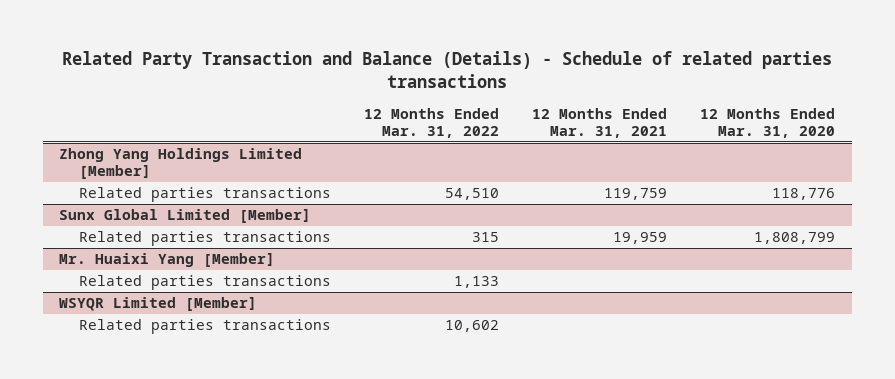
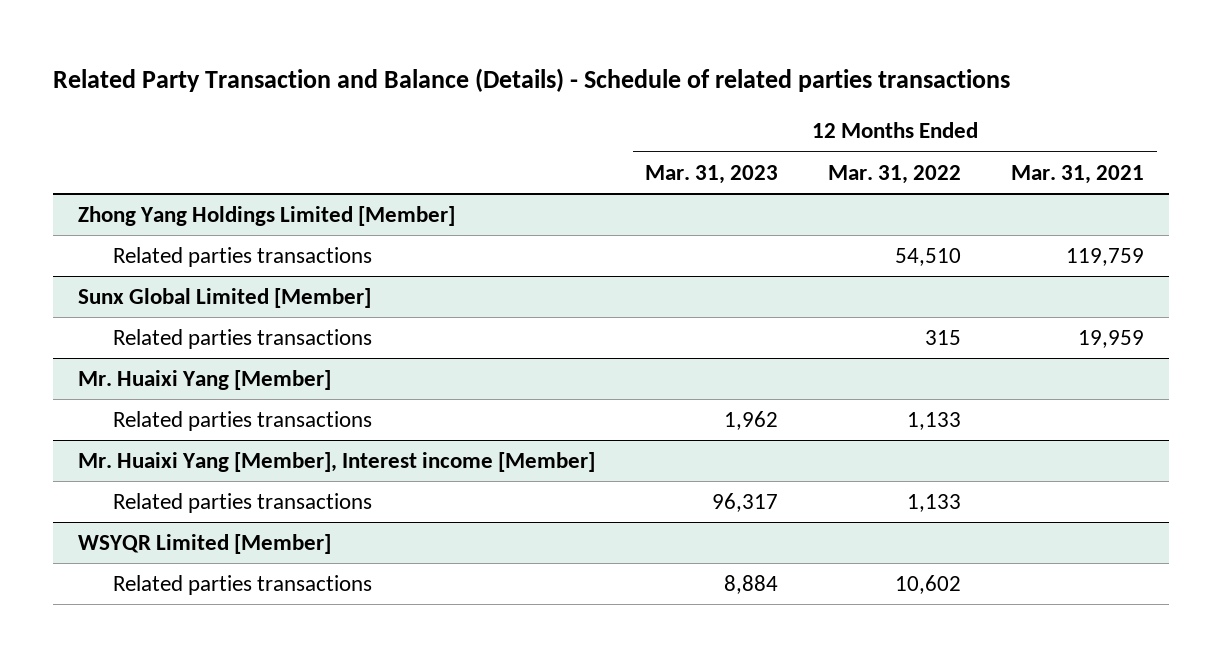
[700,108,836,138] 12 Months Ended Mar. 31, 2020 -> none
none -> [645,164,779,184] Mar. 31, 2023
none -> [78,451,596,472] Mr. Huaixi Yang [Member], Interest income [Member]
none -> [112,492,372,513] Related parties transactions

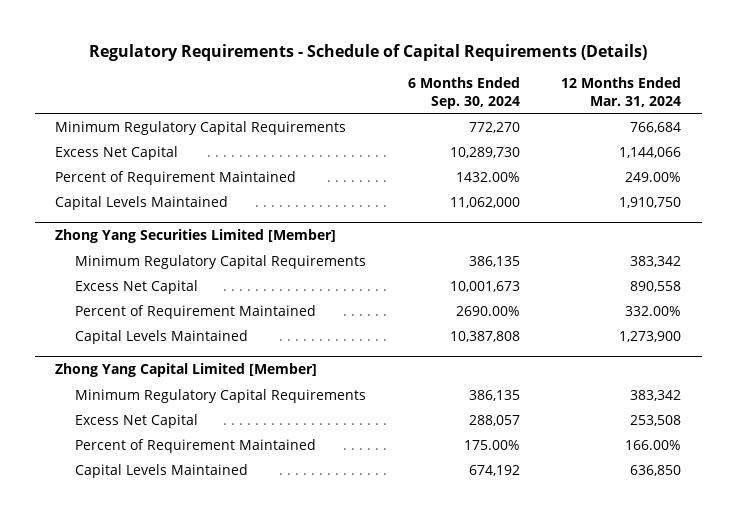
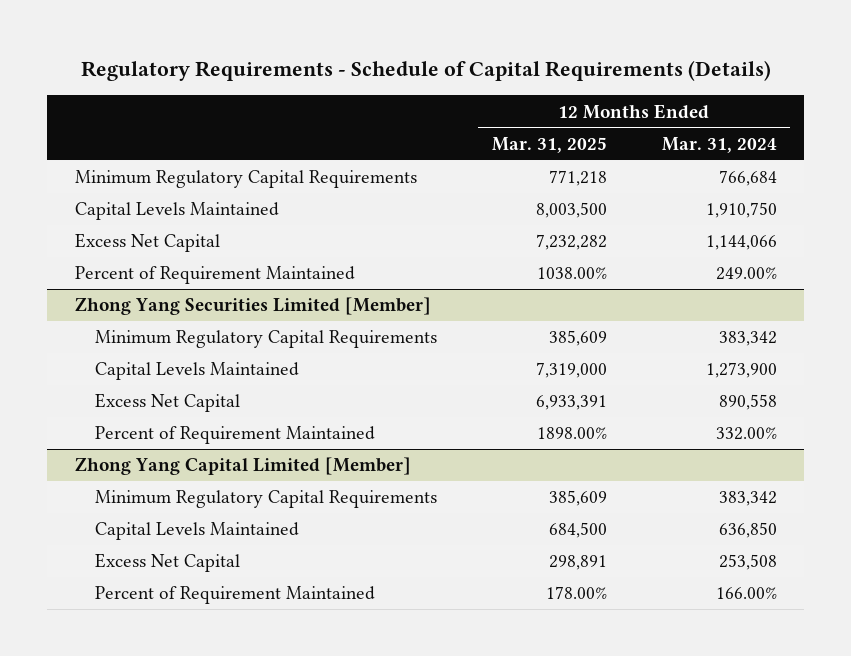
[407,77,520,109] 6 Months Ended Sep. 30, 2024 -> none
none -> [491,136,607,153] Mar. 31, 2025
[55,195,229,210] Capital Levels Maintained -> [74,202,279,221] Capital Levels Maintained
[75,329,249,344] Capital Levels Maintained -> [95,362,300,381] Capital Levels Maintained
[75,463,249,478] Capital Levels Maintained -> [95,522,300,541] Capital Levels Maintained

